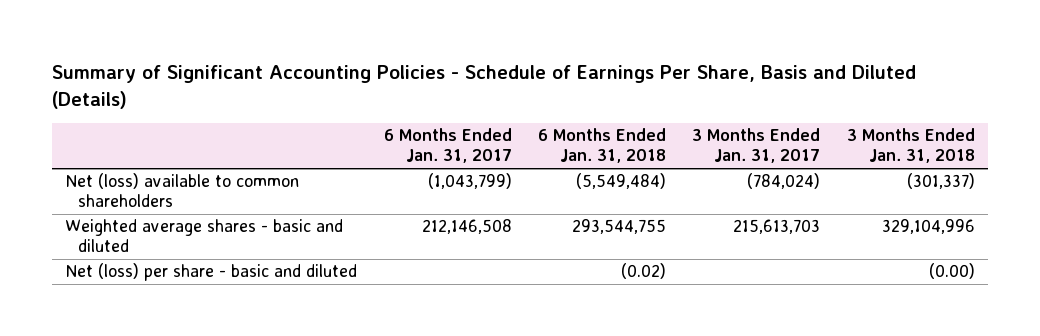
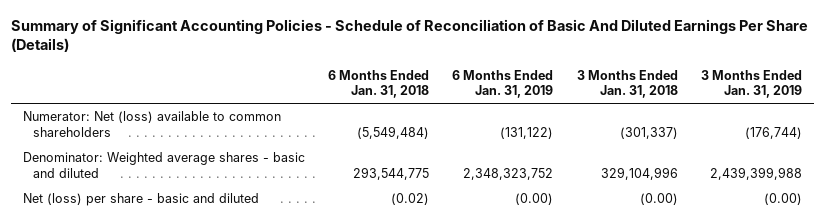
[52,64,917,109] Summary of Significant Accounting Policies - Schedule of Earnings Per Share, Basis and Diluted (Details) -> [10,18,808,53] Summary of Significant Accounting Policies - Schedule of Reconciliation of Basic And Diluted Earnings Per Share (Details)
[383,128,512,164] 6 Months Ended Jan. 31, 2017 -> none
[692,128,821,164] 3 Months Ended Jan. 31, 2017 -> none
none -> [452,69,554,99] 6 Months Ended Jan. 31, 2019
none -> [700,69,802,99] 3 Months Ended Jan. 31, 2019
[65,173,300,208] Net (loss) available to common shareholders -> [22,110,281,137] Numerator: Net (loss) available to common shareholders
[65,219,344,253] Weighted average shares - basic and diluted -> [22,151,305,178] Denominator: Weighted average shares - basic and diluted
[571,219,666,235] 293,544,755 -> [352,166,429,180] 293,544,775

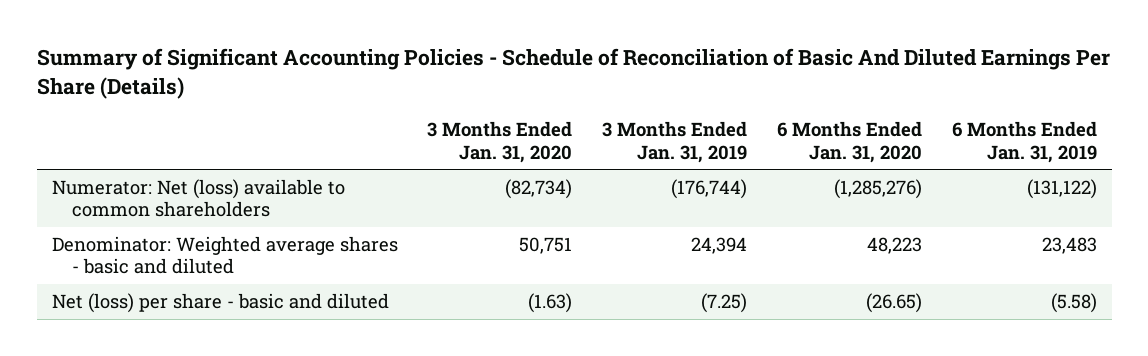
[327,69,429,99] 6 Months Ended Jan. 31, 2018 -> none
[576,69,678,99] 3 Months Ended Jan. 31, 2018 -> none
none -> [427,121,573,163] 3 Months Ended Jan. 31, 2020
none -> [776,121,922,163] 6 Months Ended Jan. 31, 2020
[463,167,554,180] 2,348,323,752 -> [1041,236,1097,254] 23,483
[709,166,802,180] 2,439,399,988 -> [691,236,748,254] 24,394
[515,192,554,205] (0.00) -> [1050,292,1097,313] (5.58)
[763,192,802,205] (0.00) -> [701,292,748,313] (7.25)

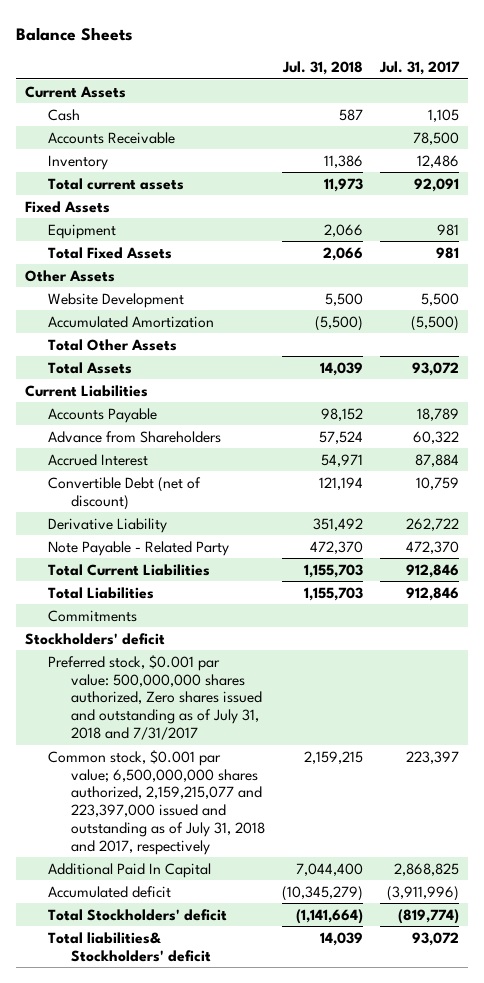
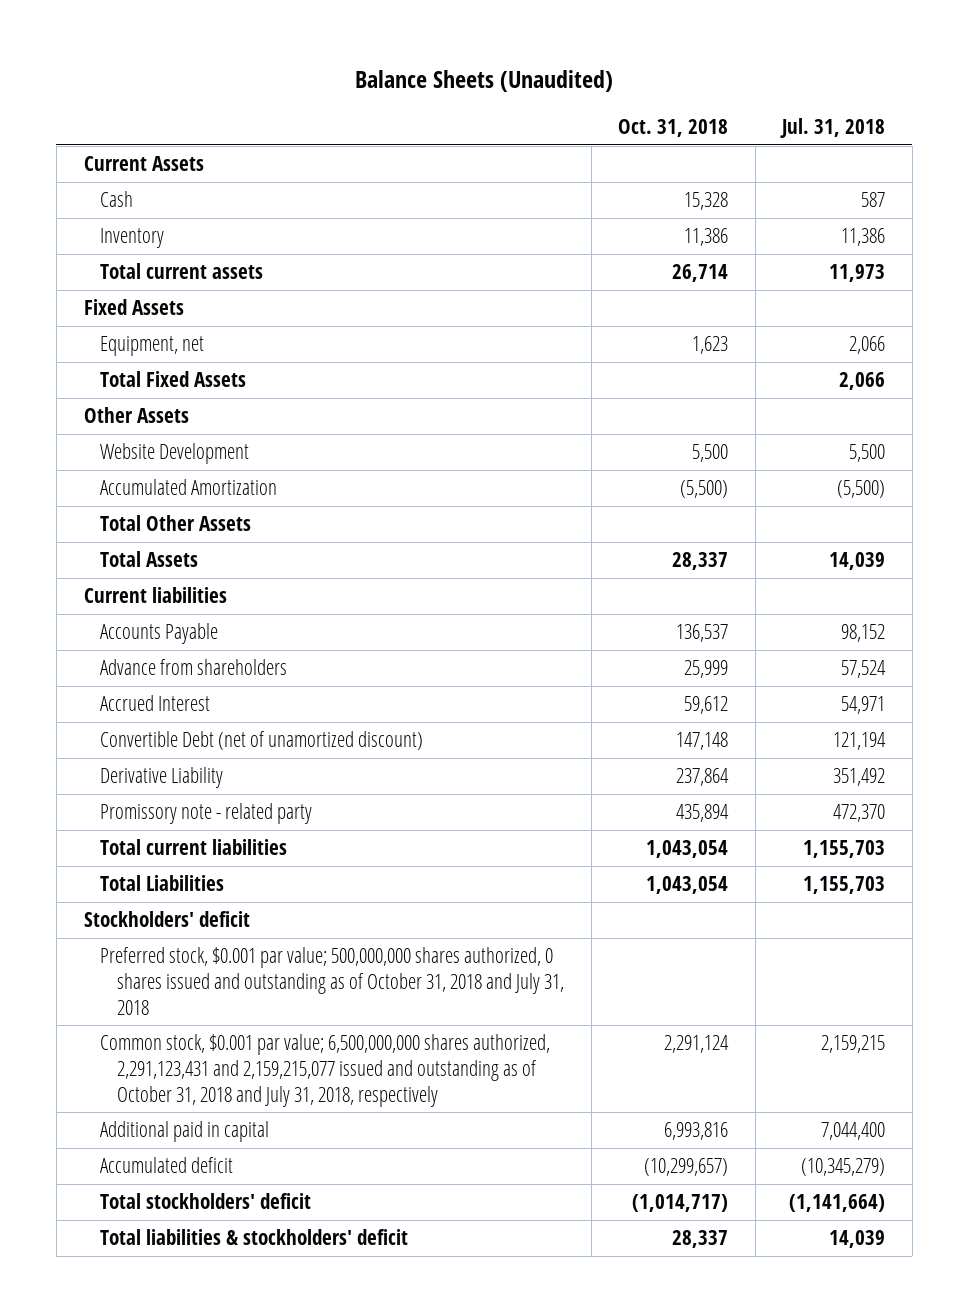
[16,27,134,42] Balance Sheets -> [355,70,614,93] Balance Sheets (Unaudited)
[379,61,461,76] Jul. 31, 2017 -> none
none -> [618,119,729,138] Oct. 31, 2018
[47,131,175,144] Accounts Receivable -> none
[47,223,116,239] Equipment -> [100,336,205,357] Equipment, net
[25,384,149,397] Current Liabilities -> [83,587,227,604] Current liabilities
[47,430,221,443] Advance from Shareholders -> [100,659,288,676] Advance from shareholders
[47,476,201,510] Convertible Debt (net of discount) -> [100,731,424,751] Convertible Debt (net of unamortized discount)
[47,540,229,556] Note Payable - Related Party -> [100,803,313,825] Promissory note - related party
[47,563,210,576] Total Current Liabilities -> [100,839,288,856] Total current liabilities
[47,609,137,622] Commitments -> none
[47,654,262,741] Preferred stock, $0.001 par value: 500,000,000 shares authorized, Zero shares issued and outstanding as of July 31, 2018 and 7/31/2017 -> [100,947,565,1015] Preferred stock, $0.001 par value; 500,000,000 shares authorized, 0 shares issued and outstanding as of October 31, 2018 and July 31, 2018
[47,749,265,855] Common stock, $0.001 par value; 6,500,000,000 shares authorized, 2,159,215,077 and 223,397,000 issued and outstanding as of July 31, 2018 and 2017, respectively -> [100,1034,551,1107] Common stock, $0.001 par value; 6,500,000,000 shares authorized, 2,291,123,431 and 2,159,215,077 issued and outstanding as of October 31, 2018 and July 31, 2018, respectively
[47,862,211,878] Additional Paid In Capital -> [100,1121,270,1143] Additional paid in capital
[47,908,227,921] Total Stockholders' deficit -> [100,1193,312,1210] Total stockholders' deficit
[47,931,211,962] Total liabilities& Stockholders' deficit -> [100,1229,409,1246] Total liabilities & stockholders' deficit

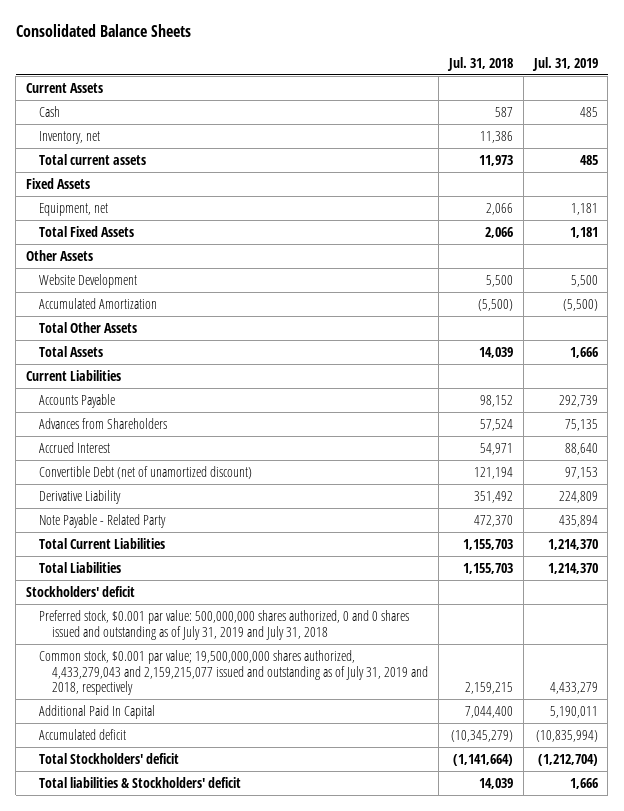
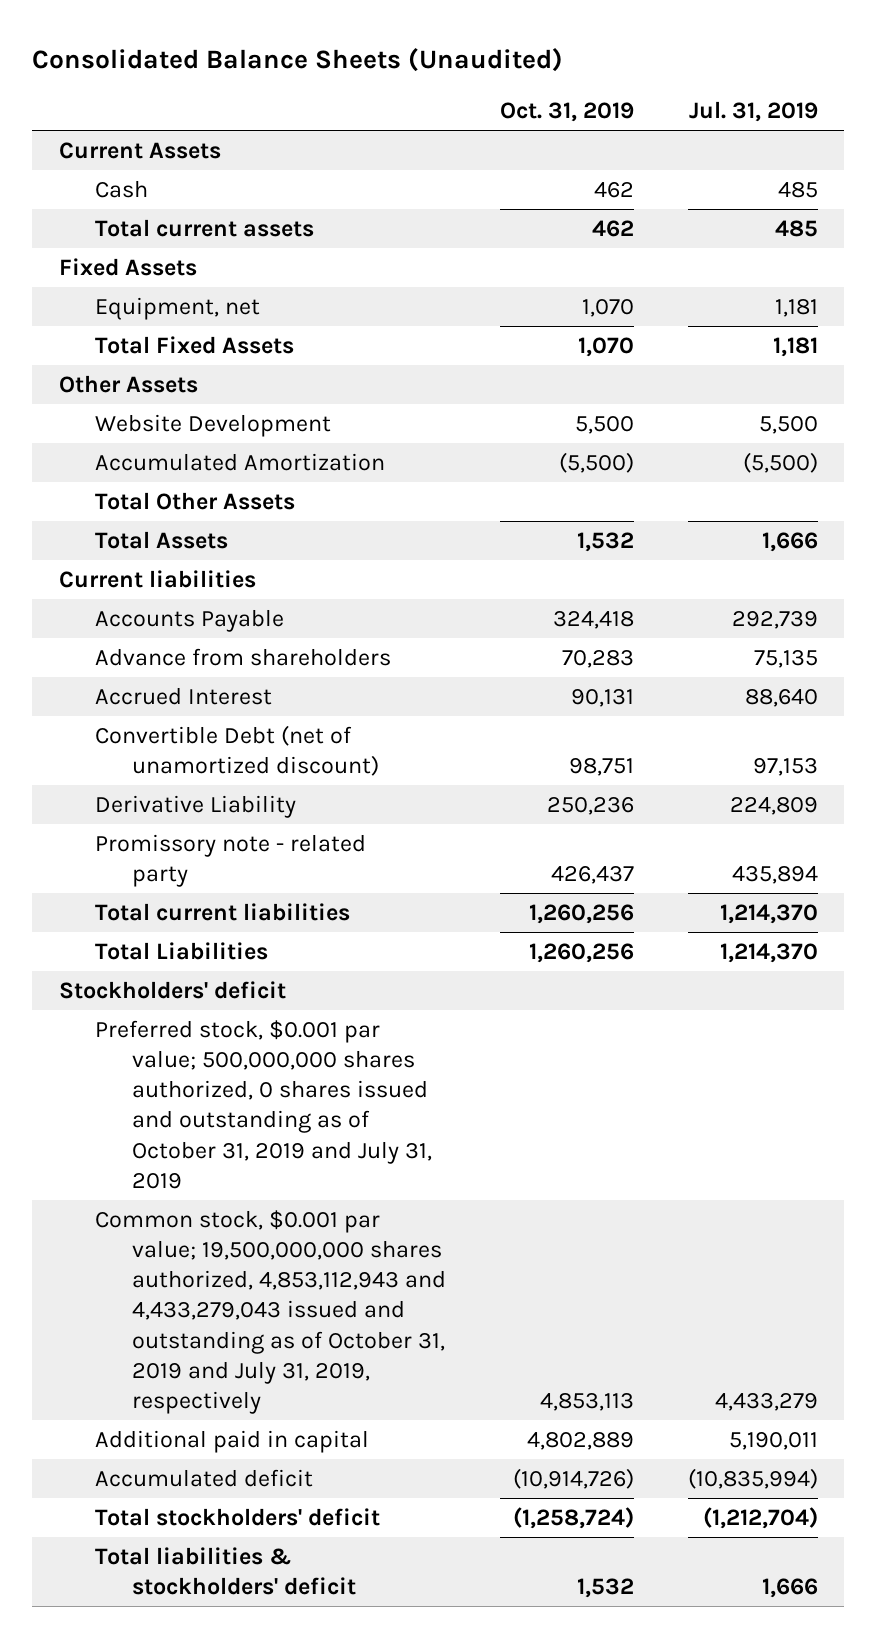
[15,24,191,38] Consolidated Balance Sheets -> [31,47,563,72] Consolidated Balance Sheets (Unaudited)
[447,56,514,71] Jul. 31, 2018 -> none
none -> [499,102,634,123] Oct. 31, 2019
[39,130,101,144] Inventory, net -> none
[26,369,122,381] Current Liabilities -> [58,569,256,588] Current liabilities
[39,417,168,429] Advances from Shareholders -> [95,647,392,666] Advance from shareholders
[39,513,167,528] Note Payable - Related Party -> [95,833,367,888] Promissory note - related party
[39,537,166,549] Total Current Liabilities -> [95,902,351,921] Total current liabilities
[39,609,410,640] Preferred stock, $0.001 par value: 500,000,000 shares authorized, 0 and 0 shares issued and outstanding as of July 31, 2019 and July 31, 2018 -> [95,1019,433,1189] Preferred stock, $0.001 par value; 500,000,000 shares authorized, 0 shares issued and outstanding as of October 31, 2019 and July 31, 2019
[39,649,429,696] Common stock, $0.001 par value; 19,500,000,000 shares authorized, 4,433,279,043 and 2,159,215,077 issued and outstanding as of July 31, 2019 and 2018, respectively -> [95,1209,447,1415] Common stock, $0.001 par value; 19,500,000,000 shares authorized, 4,853,112,943 and 4,433,279,043 issued and outstanding as of October 31, 2019 and July 31, 2019, respectively
[39,704,156,719] Additional Paid In Capital -> [95,1429,370,1453] Additional paid in capital
[39,752,180,764] Total Stockholders' deficit -> [95,1507,381,1526] Total stockholders' deficit
[39,776,242,788] Total liabilities & Stockholders' deficit -> [95,1546,357,1596] Total liabilities & stockholders' deficit

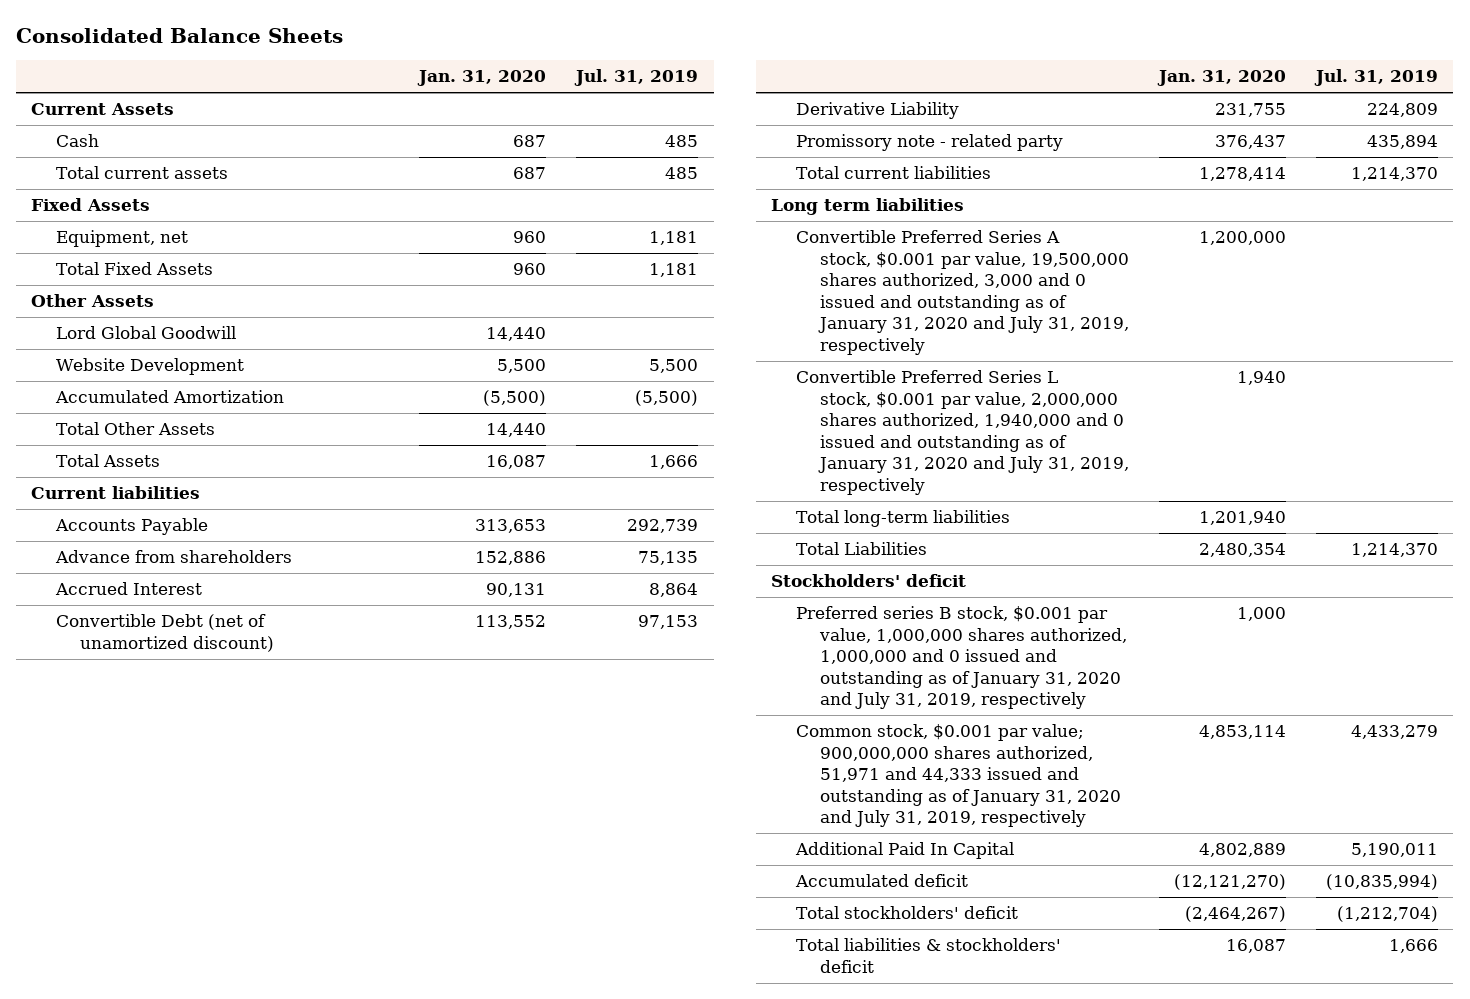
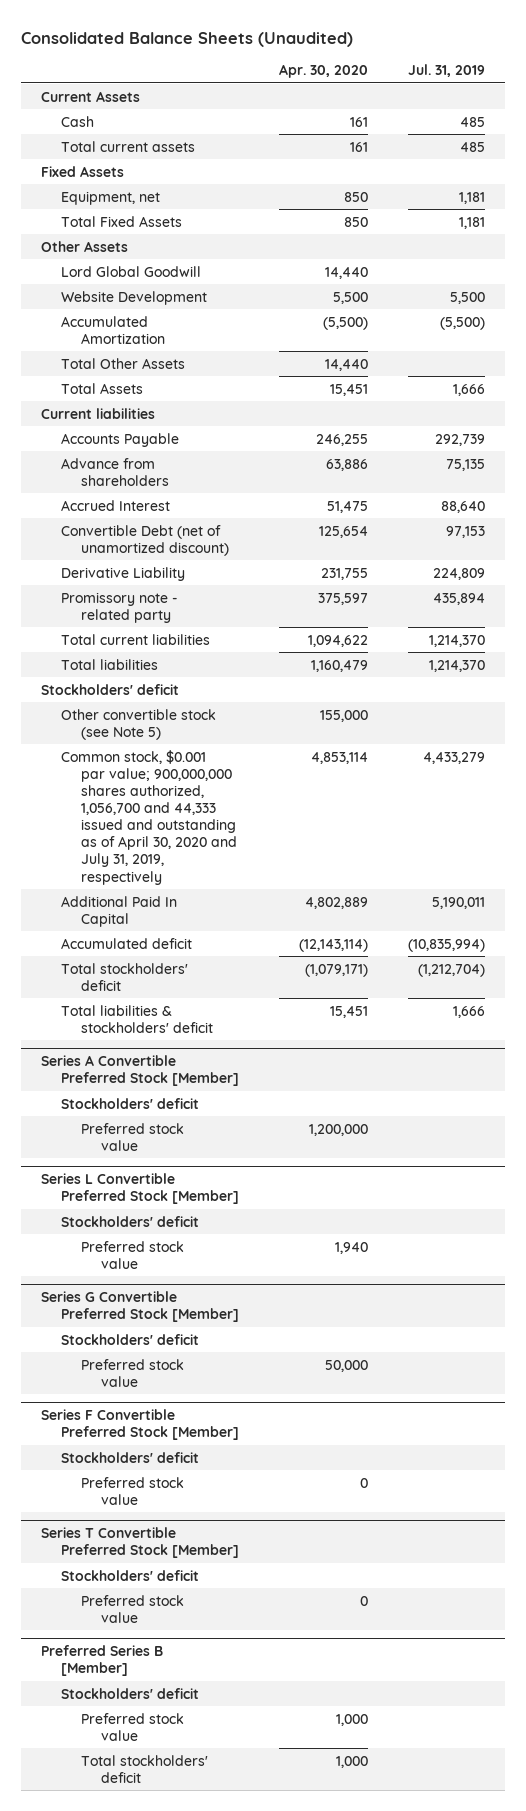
[16,27,344,43] Consolidated Balance Sheets -> [21,31,354,47] Consolidated Balance Sheets (Unaudited)
[417,70,547,87] Jan. 31, 2020 -> none
none -> [279,64,369,79] Apr. 30, 2020
[649,583,699,598] 8,864 -> [440,500,485,513] 88,640
[771,198,965,216] Long term liabilities -> none
[795,230,1129,355] Convertible Preferred Series A stock, $0.001 par value, 19,500,000 shares authorized, 3,000 and 0 issued and outstanding as of January 31, 2020 and July 31, 2019, respectively -> none
[795,370,1129,495] Convertible Preferred Series L stock, $0.001 par value, 2,000,000 shares authorized, 1,940,000 and 0 issued and outstanding as of January 31, 2020 and July 31, 2019, respectively -> none
[795,510,1010,528] Total long-term liabilities -> none
[795,542,927,556] Total Liabilities -> [61,658,159,670] Total liabilities
[795,606,1127,710] Preferred series B stock, $0.001 par value, 1,000,000 shares authorized, 1,000,000 and 0 issued and outstanding as of January 31, 2020 and July 31, 2019, respectively -> none
none -> [61,708,217,740] Other convertible stock (see Note 5)
[795,724,1121,828] Common stock, $0.001 par value; 900,000,000 shares authorized, 51,971 and 44,333 issued and outstanding as of January 31, 2020 and July 31, 2019, respectively -> [61,749,238,885] Common stock, $0.001 par value; 900,000,000 shares authorized, 1,056,700 and 44,333 issued and outstanding as of April 30, 2020 and July 31, 2019, respectively
none -> [41,1055,240,1087] Series A Convertible Preferred Stock [Member]
none -> [61,1097,200,1109] Stockholders' deficit
none -> [81,1122,185,1151] Preferred stock value
none -> [41,1173,240,1205] Series L Convertible Preferred Stock [Member]
none -> [61,1215,200,1227] Stockholders' deficit
none -> [81,1240,185,1269] Preferred stock value
none -> [41,1291,240,1323] Series G Convertible Preferred Stock [Member]
none -> [61,1333,200,1345] Stockholders' deficit
none -> [81,1358,185,1387] Preferred stock value
none -> [41,1409,240,1441] Series F Convertible Preferred Stock [Member]
none -> [61,1451,200,1463] Stockholders' deficit
none -> [81,1476,185,1505] Preferred stock value
none -> [41,1527,240,1559] Series T Convertible Preferred Stock [Member]
none -> [61,1569,200,1581] Stockholders' deficit
none -> [81,1594,185,1623] Preferred stock value
none -> [41,1645,164,1677] Preferred Series B [Member]
none -> [61,1687,200,1699] Stockholders' deficit
none -> [81,1712,185,1741] Preferred stock value
none -> [81,1754,209,1783] Total stockholders' deficit

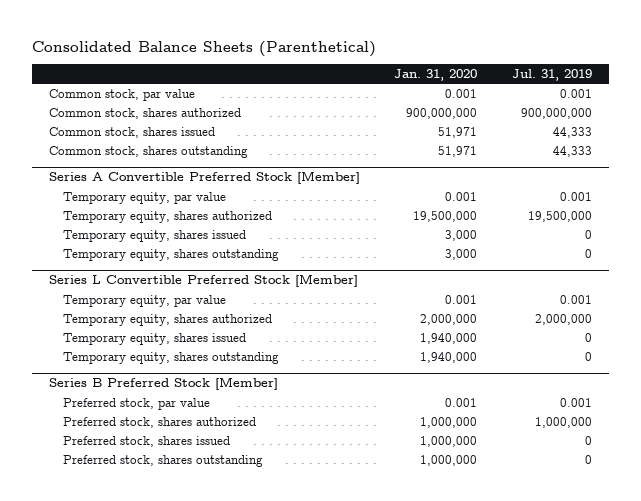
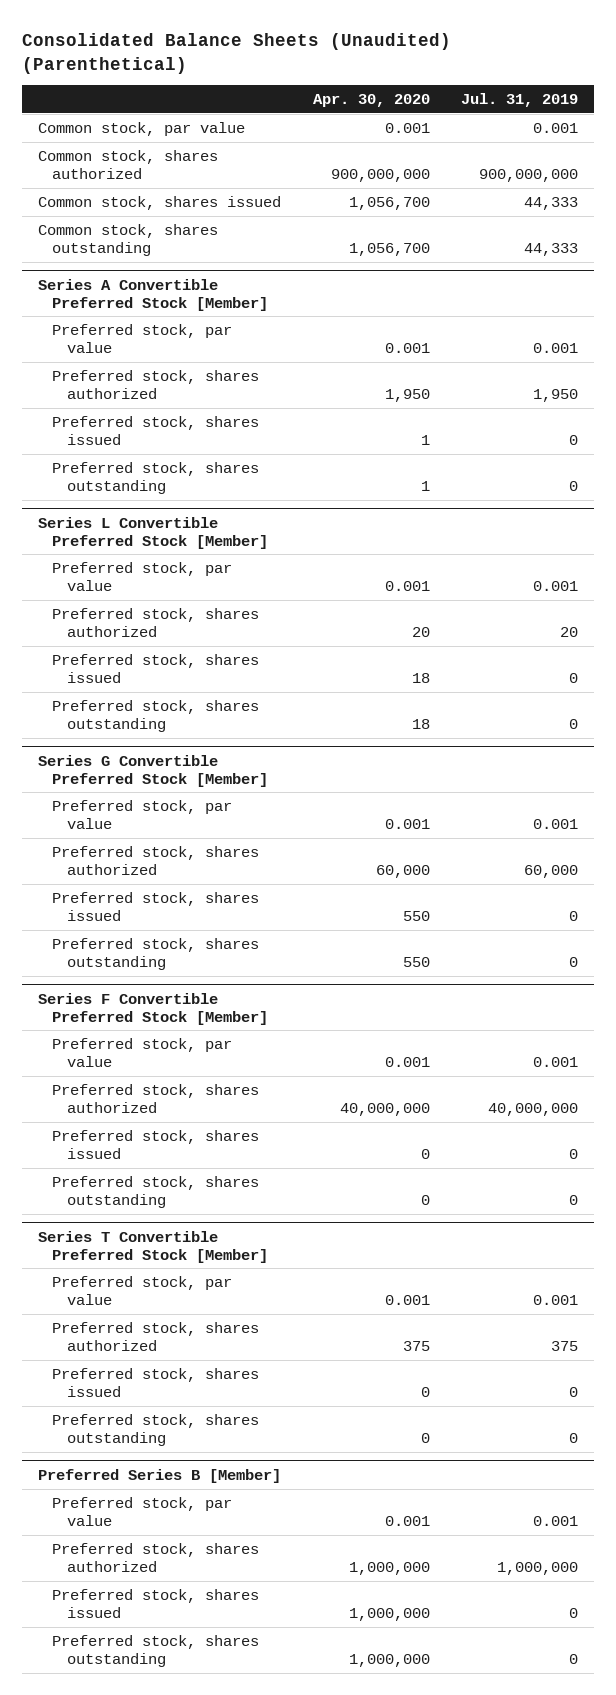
[32,40,377,57] Consolidated Balance Sheets (Parenthetical) -> [22,33,452,74] Consolidated Balance Sheets (Unaudited) (Parenthetical)
[394,69,478,82] Jan. 31, 2020 -> none
none -> [312,93,430,107] Apr. 30, 2020
[63,191,227,204] Temporary equity, par value -> none
[63,210,273,223] Temporary equity, shares authorized -> none
[63,229,247,242] Temporary equity, shares issued -> none
[63,248,280,261] Temporary equity, shares outstanding -> none
none -> [52,323,233,353] Preferred stock, par value
none -> [52,369,260,399] Preferred stock, shares authorized
none -> [52,415,260,445] Preferred stock, shares issued
none -> [52,461,260,494] Preferred stock, shares outstanding
[63,294,227,307] Temporary equity, par value -> none
[63,313,273,326] Temporary equity, shares authorized -> none
[63,332,247,345] Temporary equity, shares issued -> none
[63,351,280,364] Temporary equity, shares outstanding -> none
[49,377,279,391] Series B Preferred Stock [Member] -> none
none -> [52,607,260,637] Preferred stock, shares authorized
none -> [52,653,260,683] Preferred stock, shares issued
none -> [52,699,260,732] Preferred stock, shares outstanding
none -> [38,754,269,787] Series G Convertible Preferred Stock [Member]
none -> [52,799,233,829] Preferred stock, par value
none -> [52,845,260,875] Preferred stock, shares authorized
none -> [52,891,260,921] Preferred stock, shares issued
none -> [52,937,260,970] Preferred stock, shares outstanding
none -> [38,992,269,1025] Series F Convertible Preferred Stock [Member]
none -> [52,1037,233,1067] Preferred stock, par value
none -> [52,1083,260,1113] Preferred stock, shares authorized
none -> [52,1129,260,1159] Preferred stock, shares issued
none -> [52,1175,260,1208] Preferred stock, shares outstanding
none -> [38,1230,269,1263] Series T Convertible Preferred Stock [Member]
none -> [52,1275,233,1305] Preferred stock, par value
none -> [52,1321,260,1351] Preferred stock, shares authorized
none -> [52,1367,260,1397] Preferred stock, shares issued
none -> [52,1413,260,1446] Preferred stock, shares outstanding
none -> [38,1468,282,1483] Preferred Series B [Member]
none -> [52,1496,233,1526] Preferred stock, par value

